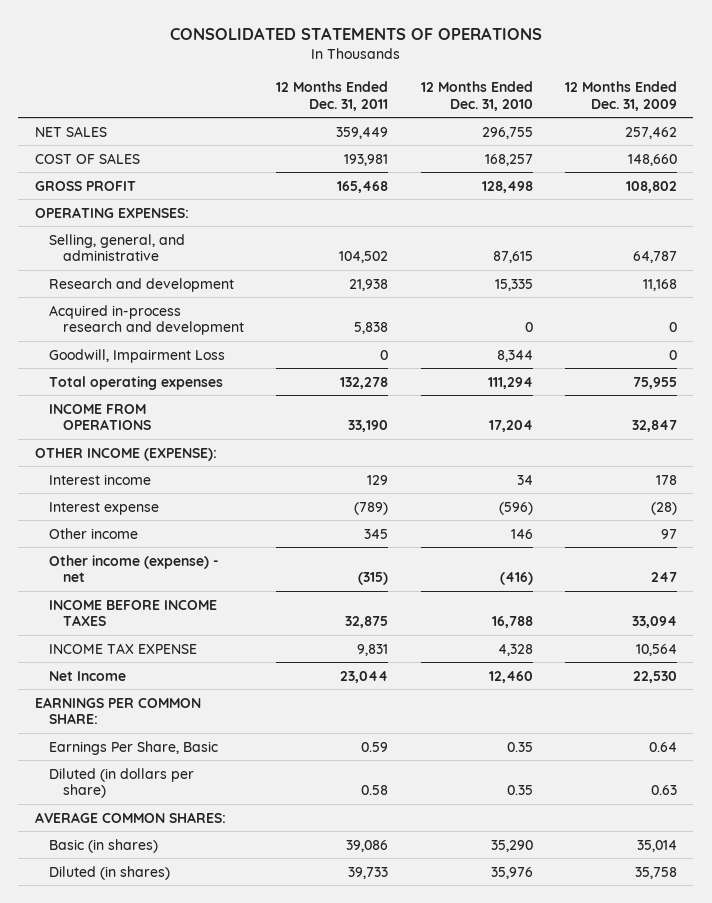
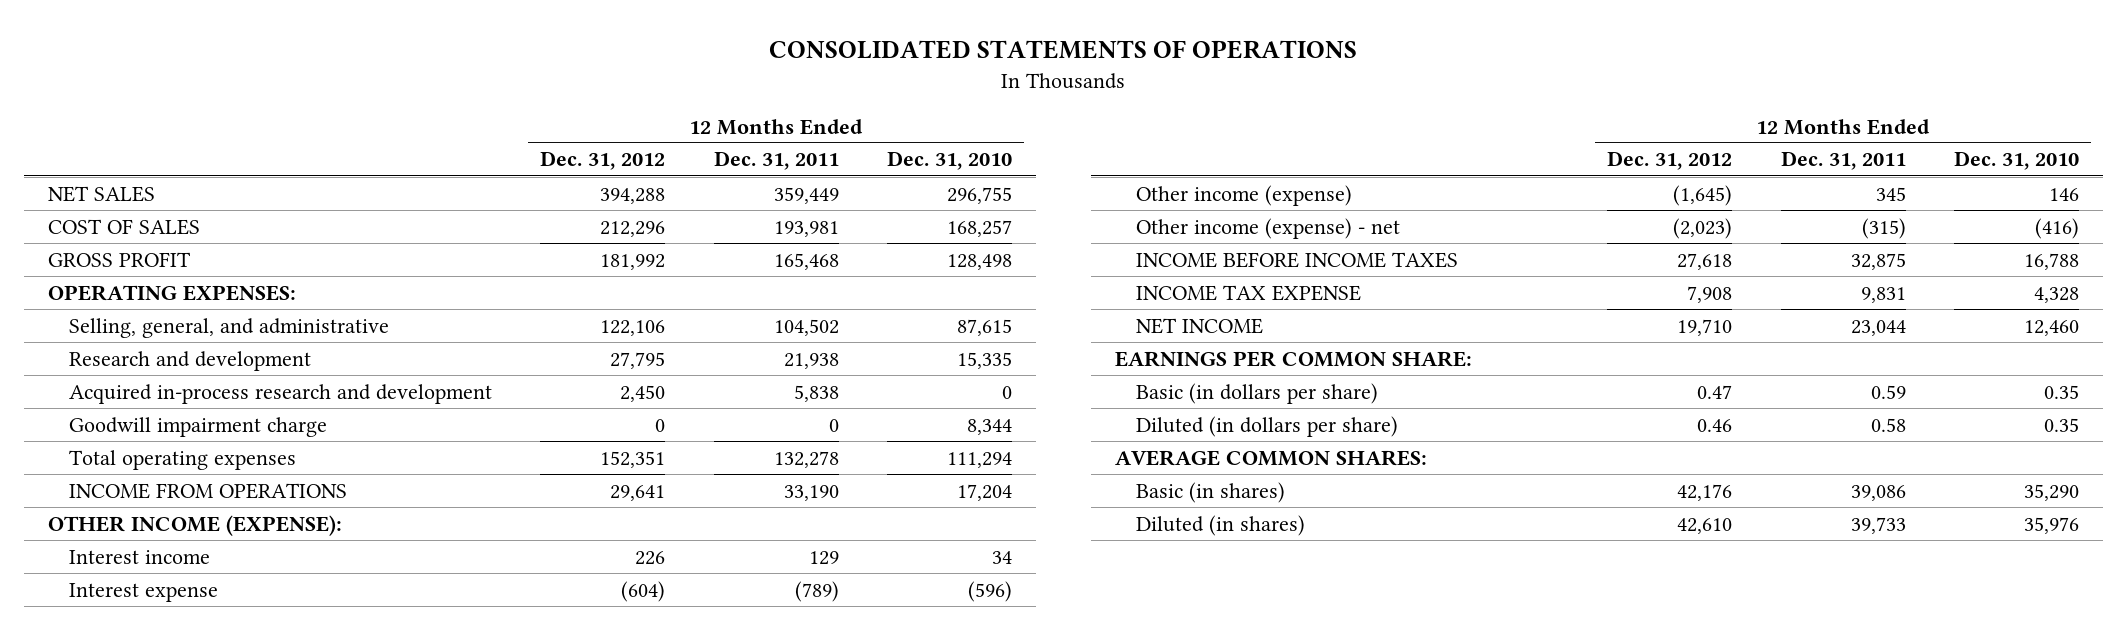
[565,81,678,111] 12 Months Ended Dec. 31, 2009 -> none
none -> [540,151,666,171] Dec. 31, 2012
[48,348,225,363] Goodwill, Impairment Loss -> [69,416,328,437] Goodwill impairment charge
[48,527,138,539] Other income -> [1136,184,1353,206] Other income (expense)
[48,670,126,681] Net Income -> [1136,317,1264,334] NET INCOME
[48,740,218,755] Earnings Per Share, Basic -> [1136,382,1379,404] Basic (in dollars per share)

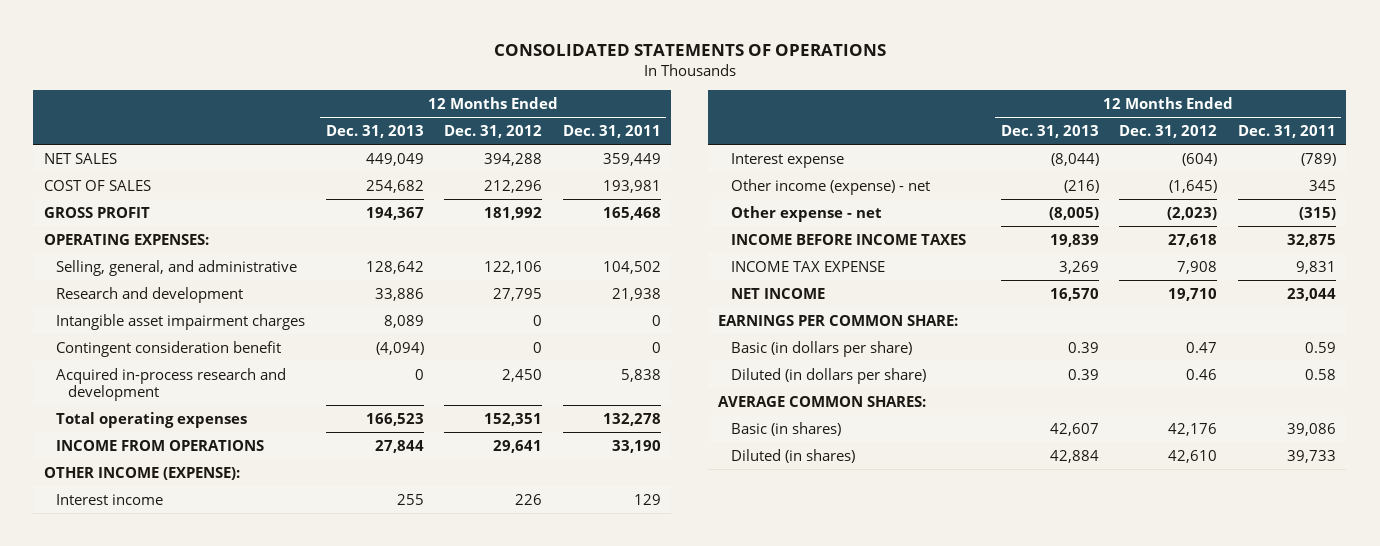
[886,151,1012,171] Dec. 31, 2010 -> none
none -> [325,125,424,139] Dec. 31, 2013
none -> [55,313,305,330] Intangible asset impairment charges
none -> [55,340,281,357] Contingent consideration benefit
[69,416,328,437] Goodwill impairment charge -> none
[1136,184,1353,206] Other income (expense) -> [730,178,930,195] Other income (expense) - net
[1136,217,1401,239] Other income (expense) - net -> [730,205,882,222] Other expense - net

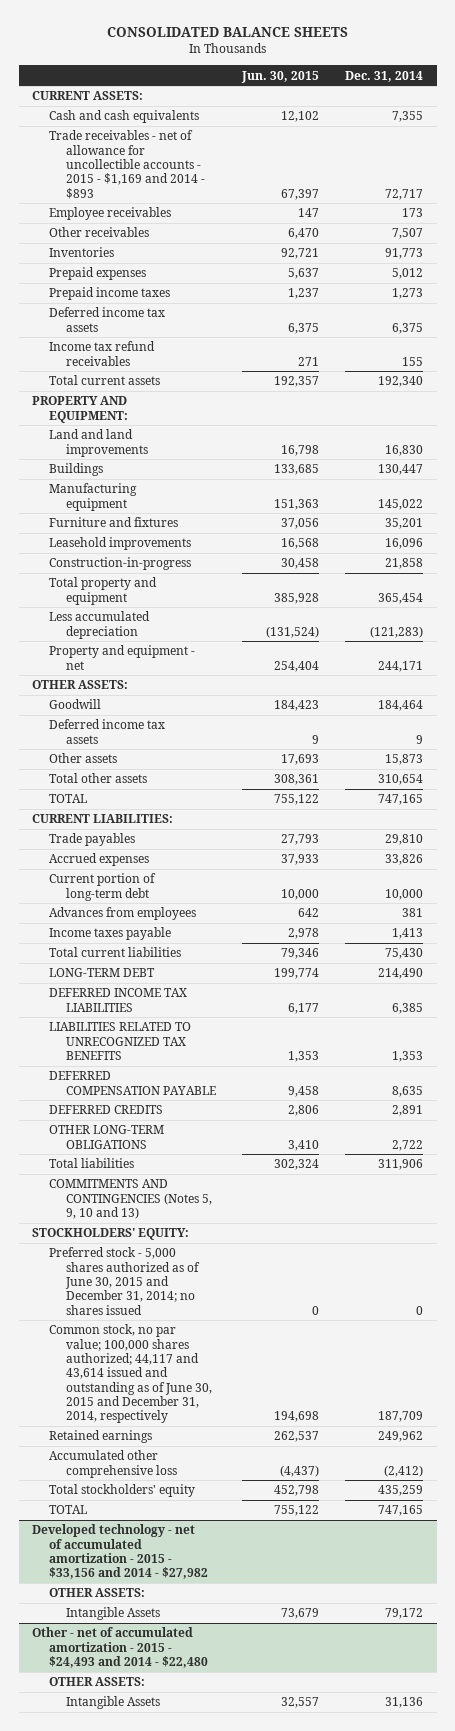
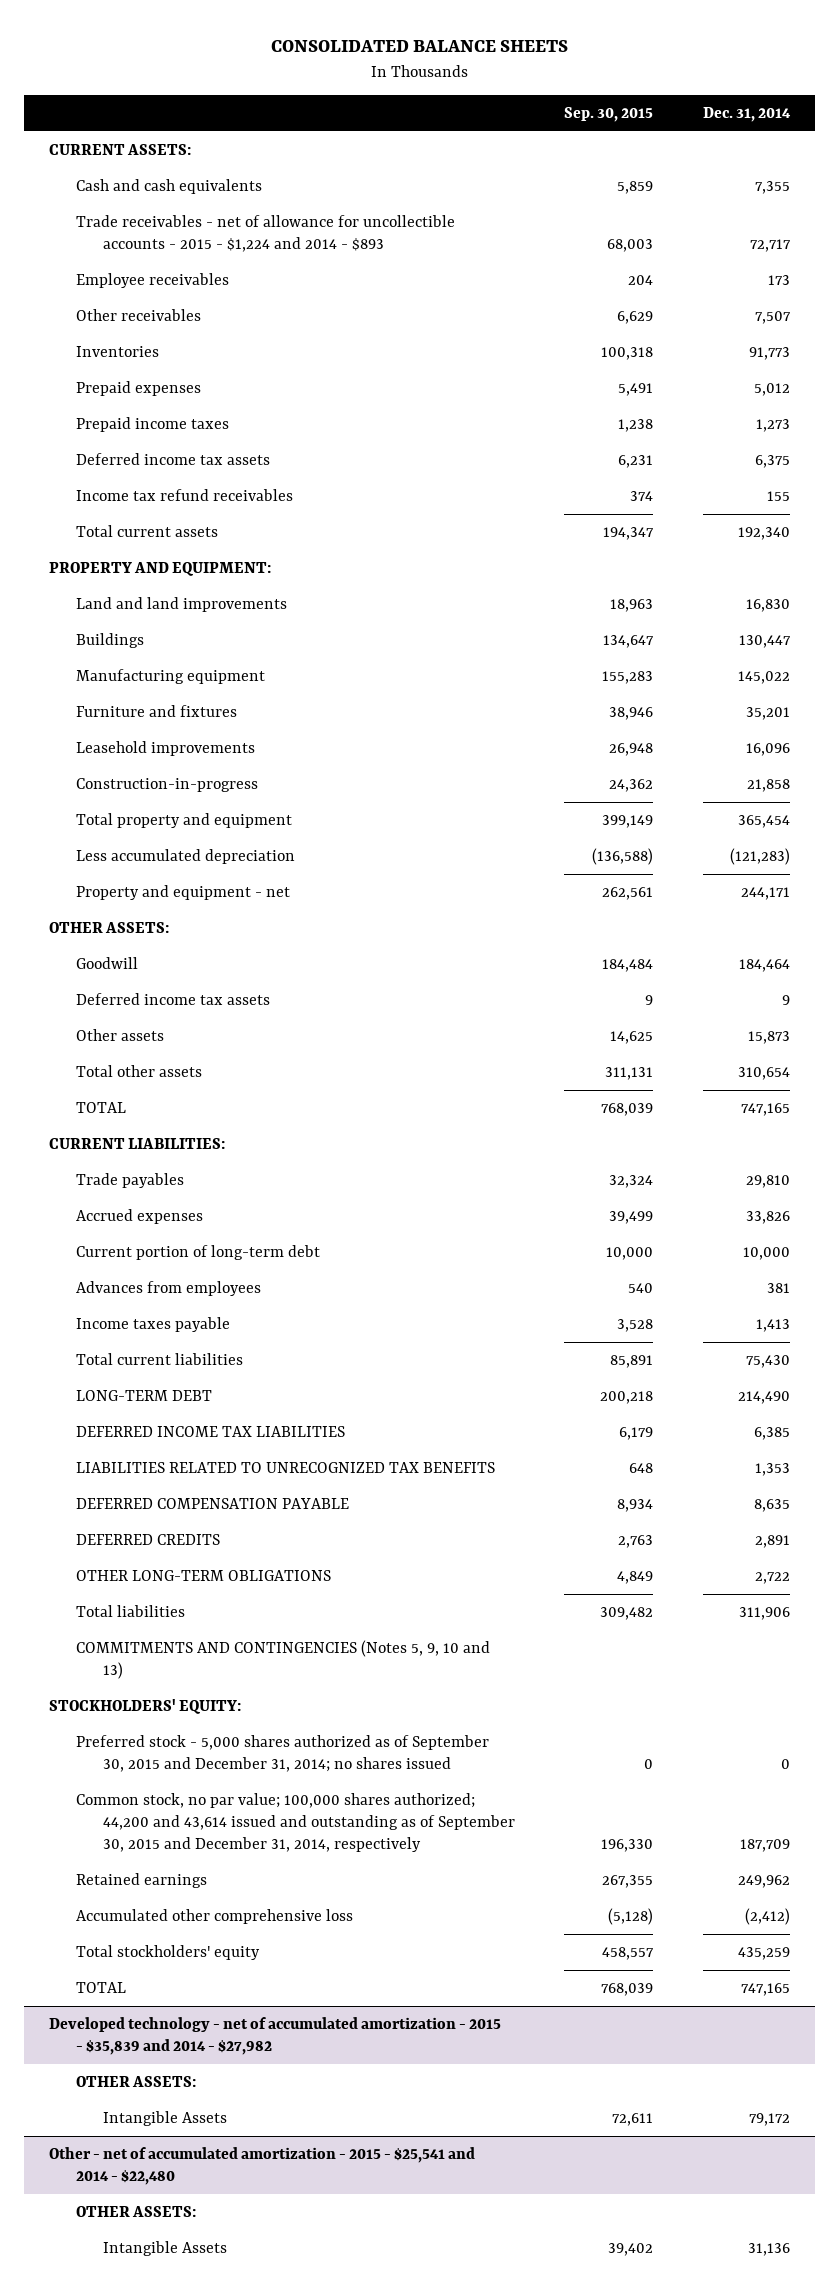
[241,70,320,83] Jun. 30, 2015 -> none
none -> [564,107,654,123] Sep. 30, 2015
[49,130,206,199] Trade receivables - net of allowance for uncollectible accounts - 2015 - $1,169 and 2014 - $893 -> [75,215,455,253] Trade receivables - net of allowance for uncollectible accounts - 2015 - $1,224 and 2014 - $893
[49,1247,201,1315] Preferred stock - 5,000 shares authorized as of June 30, 2015 and December 31, 2014; no shares issued -> [75,1735,489,1773] Preferred stock - 5,000 shares authorized as of September 30, 2015 and December 31, 2014; no shares issued
[49,1324,213,1424] Common stock, no par value; 100,000 shares authorized; 44,117 and 43,614 issued and outstanding as of June 30, 2015 and December 31, 2014, respectively -> [75,1793,515,1852] Common stock, no par value; 100,000 shares authorized; 44,200 and 43,614 issued and outstanding as of September 30, 2015 and December 31, 2014, respectively
[31,1524,209,1580] Developed technology - net of accumulated amortization - 2015 - $33,156 and 2014 - $27,982 -> [49,2017,502,2056] Developed technology - net of accumulated amortization - 2015 - $35,839 and 2014 - $27,982
[31,1627,209,1668] Other - net of accumulated amortization - 2015 - $24,493 and 2014 - $22,480 -> [49,2147,476,2186] Other - net of accumulated amortization - 2015 - $25,541 and 2014 - $22,480

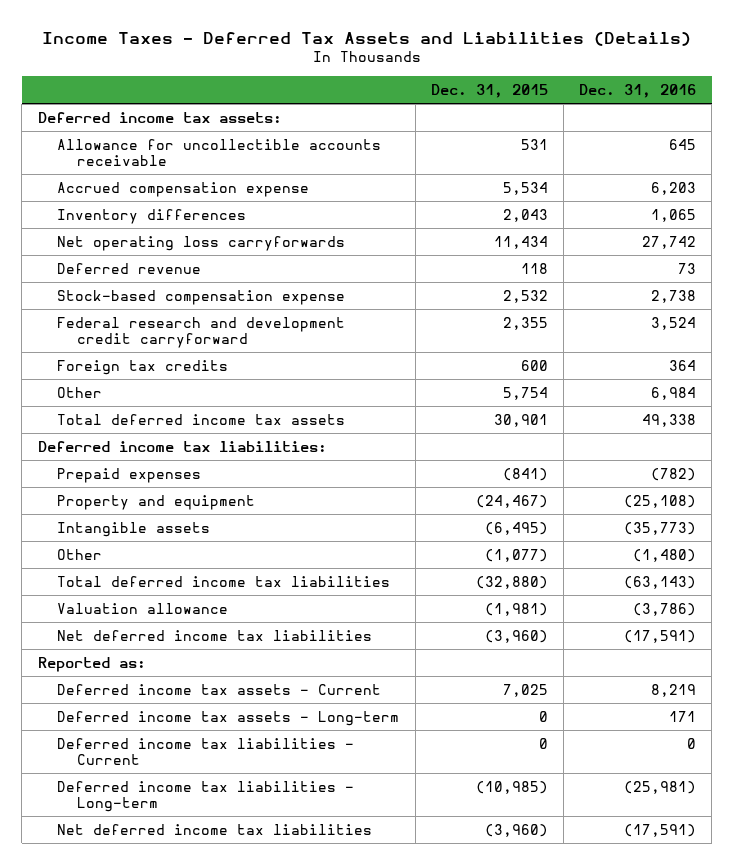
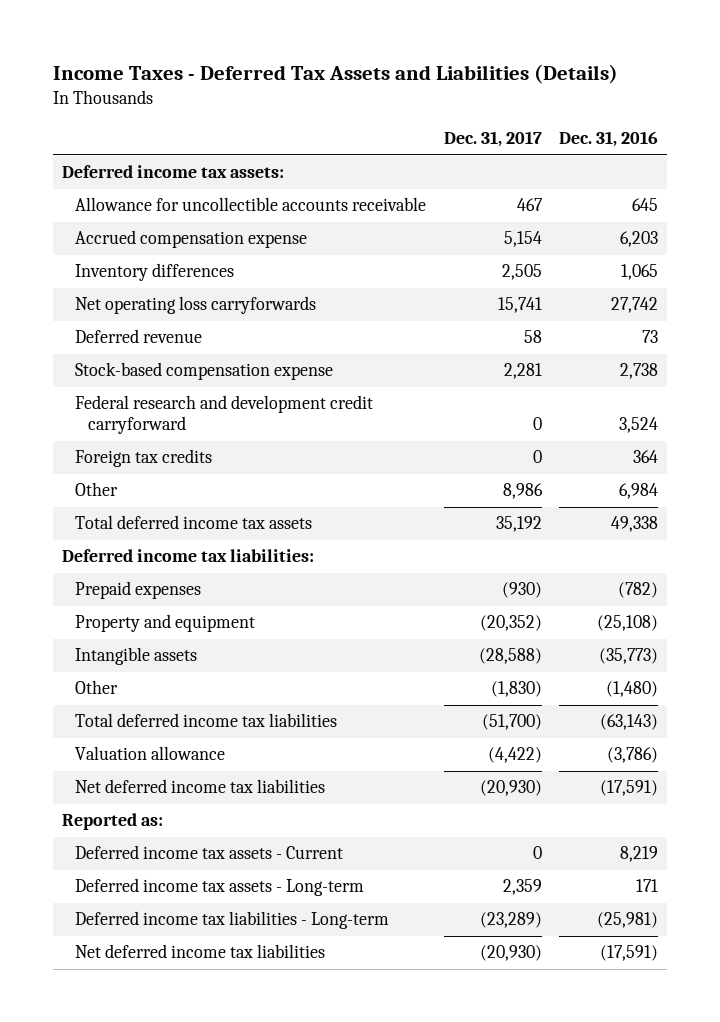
[430,84,548,99] Dec. 31, 2015 -> none
none -> [443,131,542,148] Dec. 31, 2017
[57,737,355,766] Deferred income tax liabilities - Current -> none

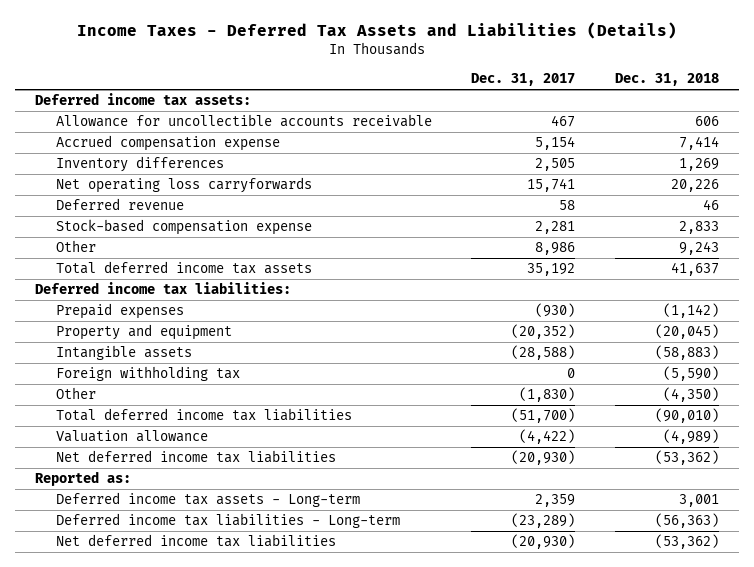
[559,131,659,148] Dec. 31, 2016 -> none
none -> [614,73,719,87] Dec. 31, 2018
[74,395,373,435] Federal research and development credit carryforward -> none
[74,449,212,468] Foreign tax credits -> none
none -> [55,366,240,382] Foreign withholding tax
[74,845,343,860] Deferred income tax assets - Current -> none

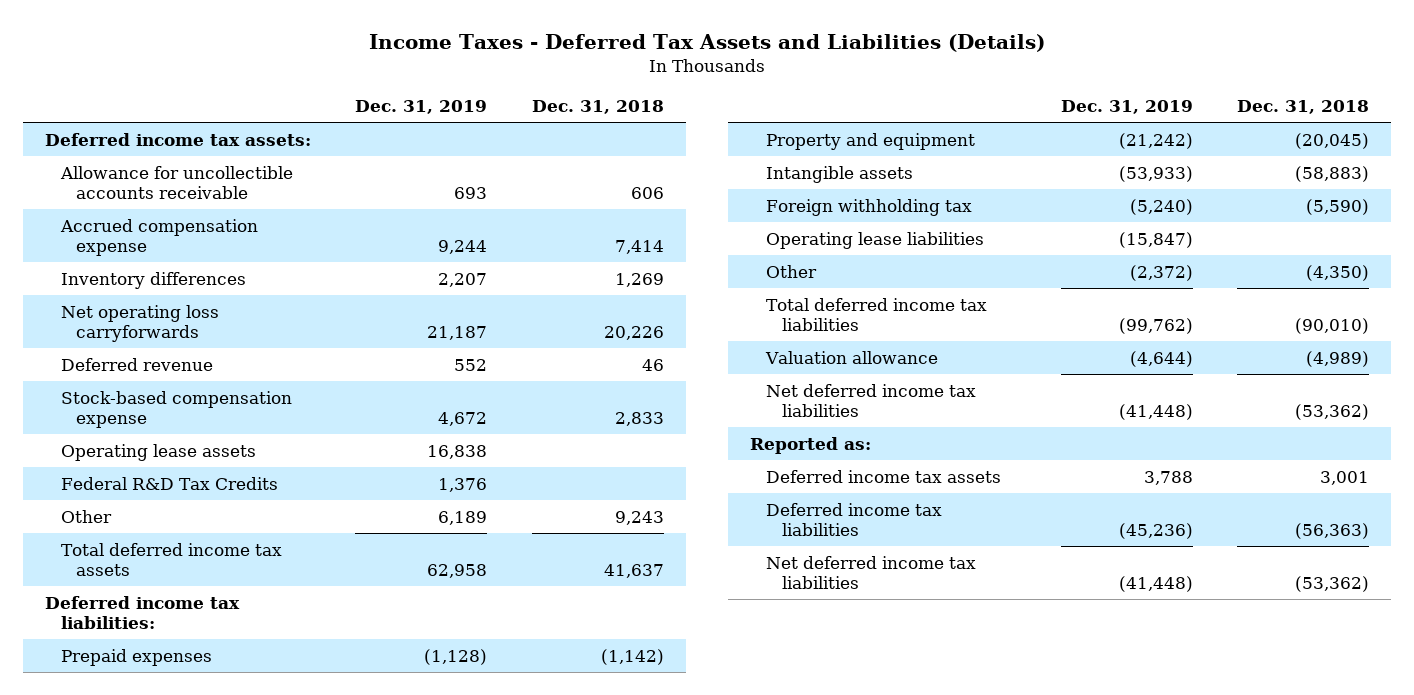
[471,73,576,87] Dec. 31, 2017 -> none
none -> [355,99,488,114] Dec. 31, 2019
none -> [60,443,256,461] Operating lease assets
none -> [60,476,278,490] Federal R&D Tax Credits
none -> [766,231,985,249] Operating lease liabilities
[55,492,360,508] Deferred income tax assets - Long-term -> [766,469,1002,483] Deferred income tax assets
[55,513,400,529] Deferred income tax liabilities - Long-term -> [766,502,943,536] Deferred income tax liabilities

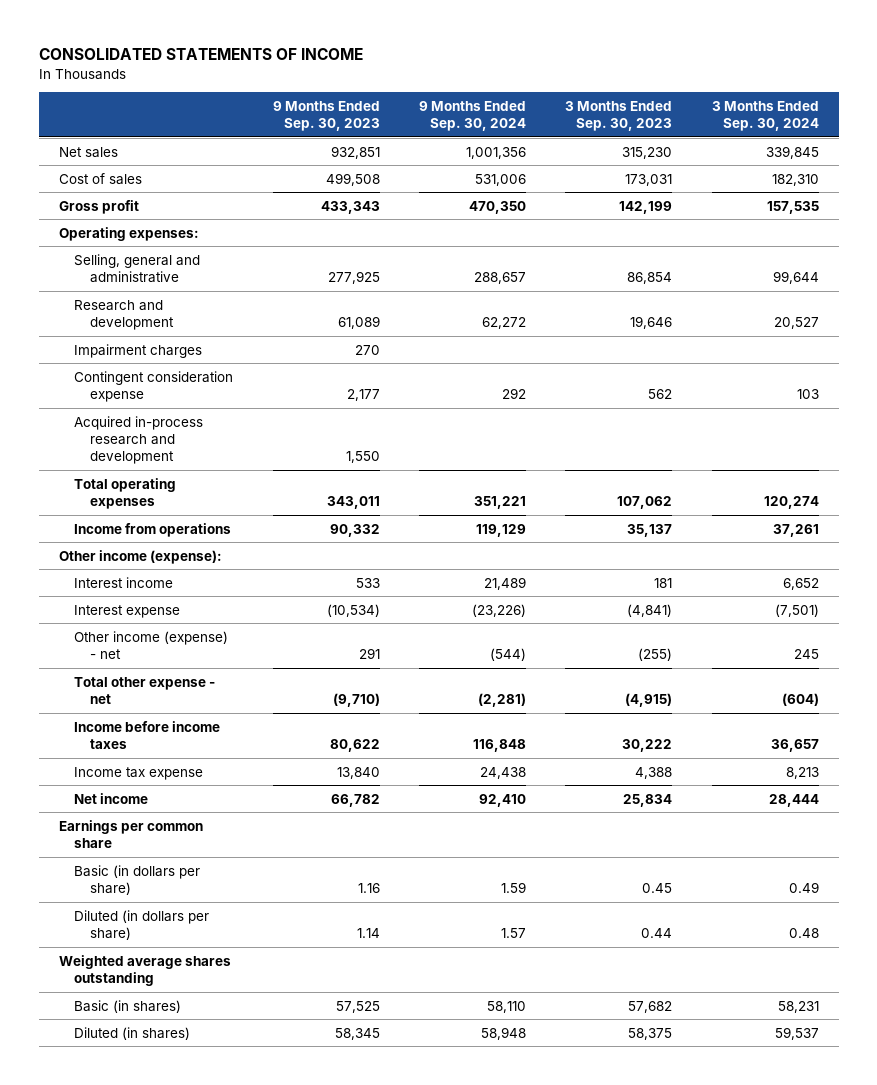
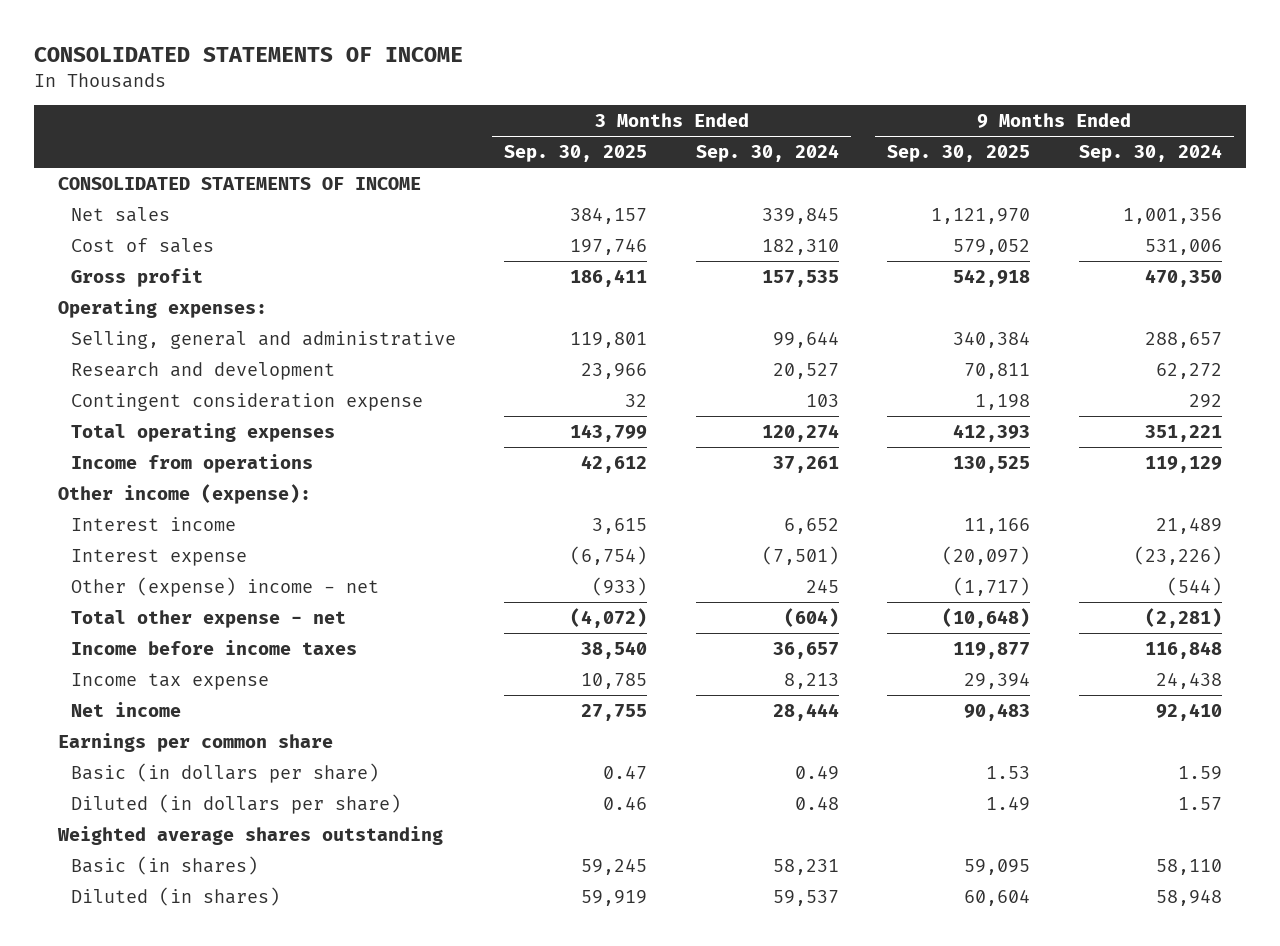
[272,100,380,132] 9 Months Ended Sep. 30, 2023 -> none
[565,100,673,132] 3 Months Ended Sep. 30, 2023 -> none
none -> [504,145,648,163] Sep. 30, 2025
none -> [887,145,1031,163] Sep. 30, 2025
none -> [58,176,422,190] CONSOLIDATED STATEMENTS OF INCOME
[74,343,203,358] Impairment charges -> none
[74,415,204,465] Acquired in-process research and development -> none
[74,630,229,659] Other income (expense) - net -> [71,576,380,597] Other (expense) income - net

